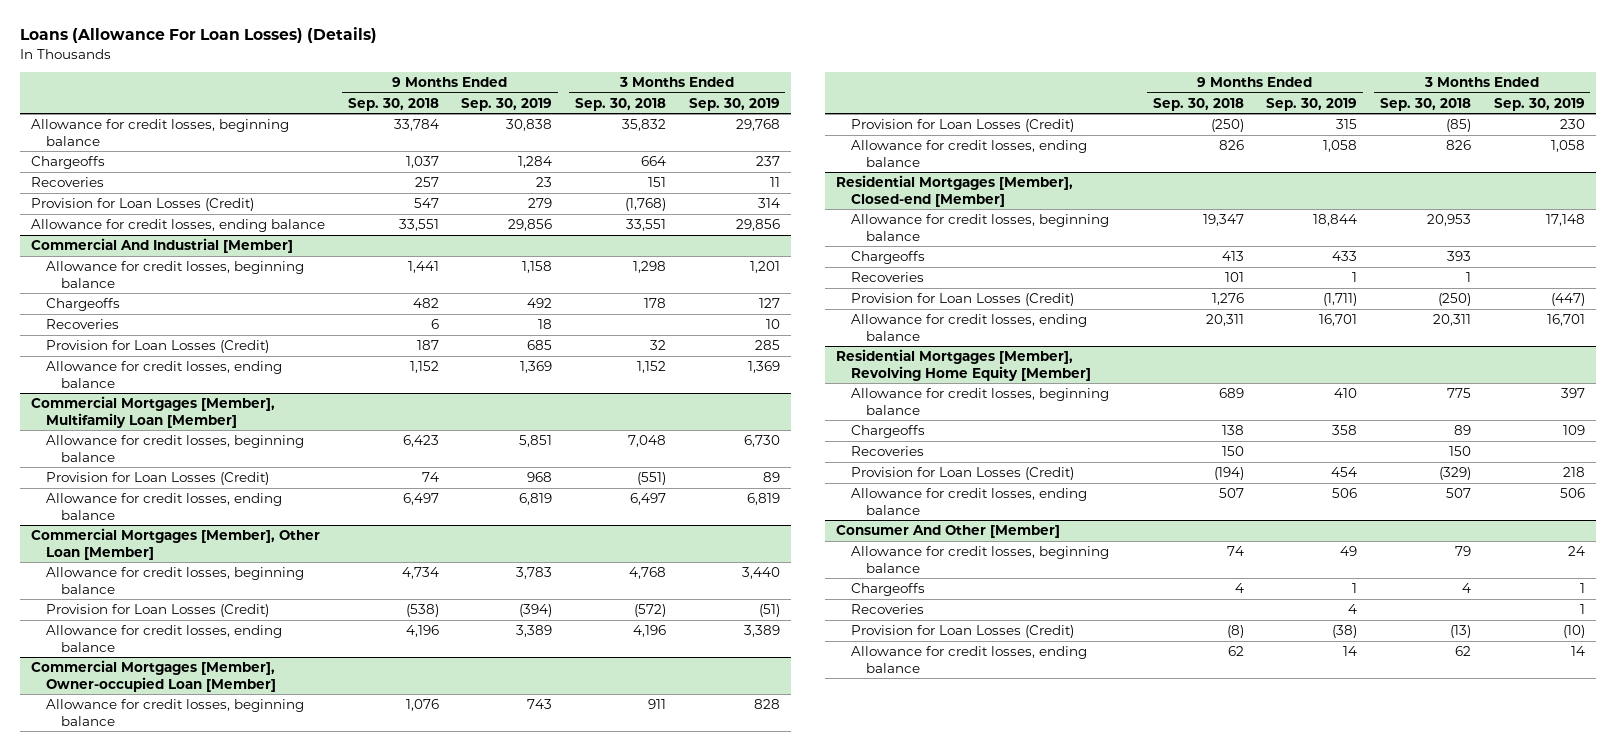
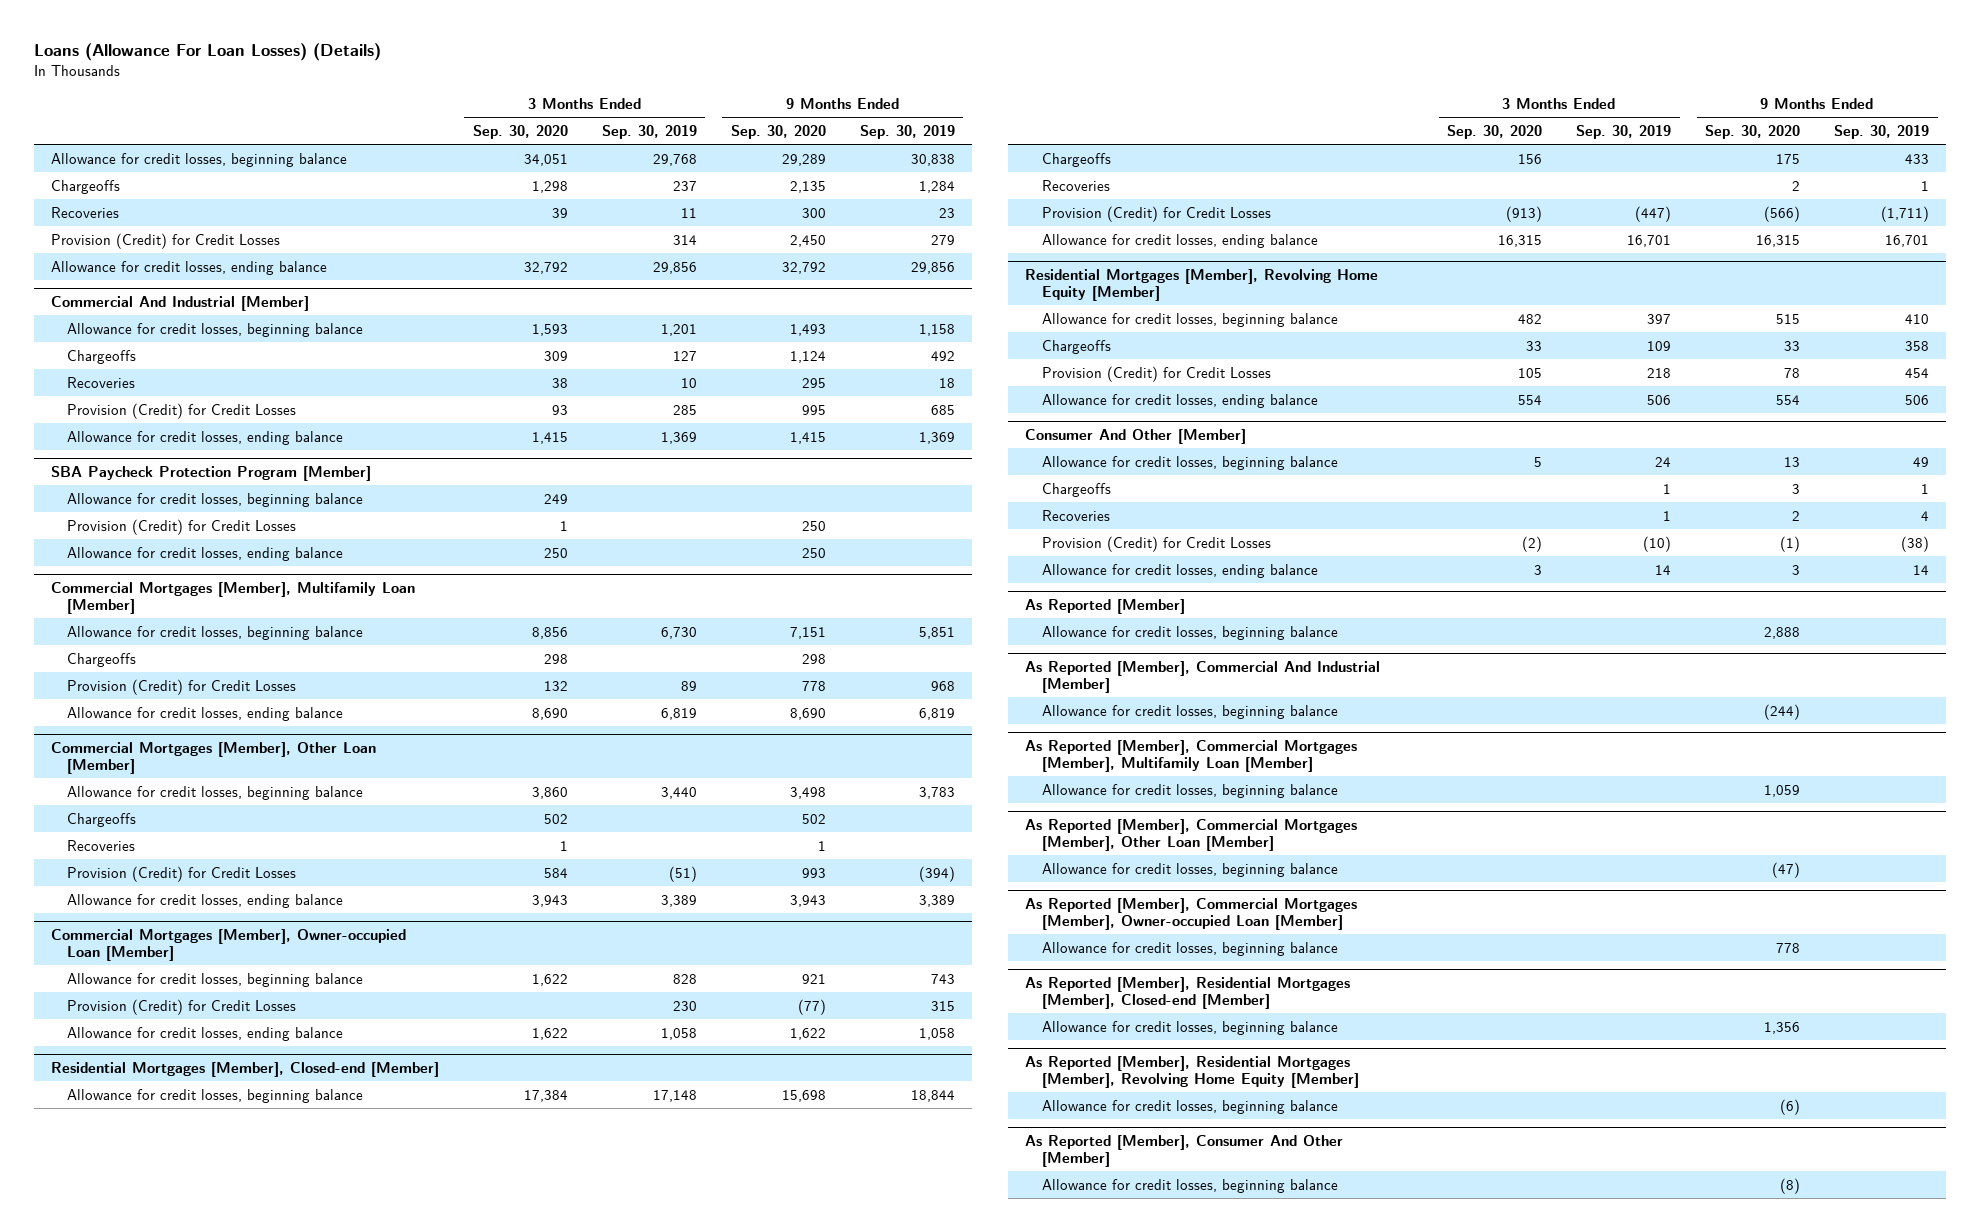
[347,97,439,111] Sep. 30, 2018 -> none
[575,97,667,111] Sep. 30, 2018 -> none
none -> [472,124,568,139] Sep. 30, 2020
none -> [730,124,826,139] Sep. 30, 2020
[31,198,255,212] Provision for Loan Losses (Credit) -> [50,232,280,249] Provision (Credit) for Credit Losses
[45,340,269,354] Provision for Loan Losses (Credit) -> [67,402,297,419] Provision (Credit) for Credit Losses
none -> [50,465,371,481] SBA Paycheck Protection Program [Member]
none -> [67,492,364,507] Allowance for credit losses, beginning balance
none -> [67,518,297,535] Provision (Credit) for Credit Losses
none -> [67,546,344,561] Allowance for credit losses, ending balance
none -> [67,652,137,667] Chargeoffs
[45,472,269,486] Provision for Loan Losses (Credit) -> [67,678,297,695] Provision (Credit) for Credit Losses
none -> [67,812,137,827] Chargeoffs
none -> [67,839,136,851] Recoveries
[45,604,269,618] Provision for Loan Losses (Credit) -> [67,865,297,882] Provision (Credit) for Credit Losses
[850,119,1074,133] Provision for Loan Losses (Credit) -> [67,998,297,1015] Provision (Credit) for Credit Losses
[850,293,1074,307] Provision for Loan Losses (Credit) -> [1041,205,1271,222] Provision (Credit) for Credit Losses
[850,446,924,457] Recoveries -> none
[850,467,1074,481] Provision for Loan Losses (Credit) -> [1041,365,1271,382] Provision (Credit) for Credit Losses
[850,625,1074,639] Provision for Loan Losses (Credit) -> [1041,535,1271,552] Provision (Credit) for Credit Losses
none -> [1025,598,1186,614] As Reported [Member]
none -> [1041,625,1338,640] Allowance for credit losses, beginning balance
none -> [1025,660,1381,693] As Reported [Member], Commercial And Industrial [Member]
none -> [1041,704,1338,719] Allowance for credit losses, beginning balance
none -> [1025,739,1358,772] As Reported [Member], Commercial Mortgages [Member], Multifamily Loan [Member]
none -> [1041,783,1338,798] Allowance for credit losses, beginning balance
none -> [1025,818,1358,851] As Reported [Member], Commercial Mortgages [Member], Other Loan [Member]
none -> [1041,862,1338,877] Allowance for credit losses, beginning balance
none -> [1025,897,1358,930] As Reported [Member], Commercial Mortgages [Member], Owner-occupied Loan [Member]
none -> [1041,941,1338,956] Allowance for credit losses, beginning balance
none -> [1025,976,1351,1009] As Reported [Member], Residential Mortgages [Member], Closed-end [Member]
none -> [1041,1020,1338,1035] Allowance for credit losses, beginning balance
none -> [1025,1055,1359,1088] As Reported [Member], Residential Mortgages [Member], Revolving Home Equity [Member]
none -> [1041,1099,1338,1114] Allowance for credit losses, beginning balance
none -> [1025,1134,1344,1167] As Reported [Member], Consumer And Other [Member]
none -> [1041,1178,1338,1193] Allowance for credit losses, beginning balance

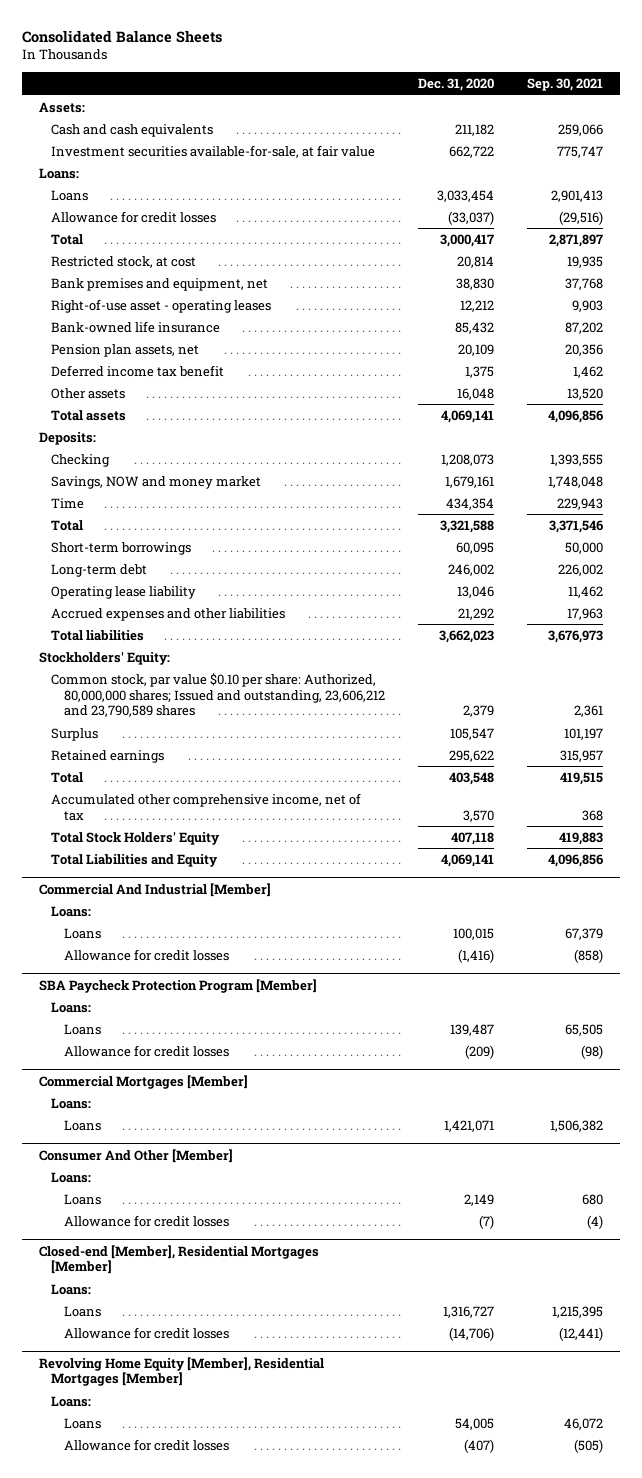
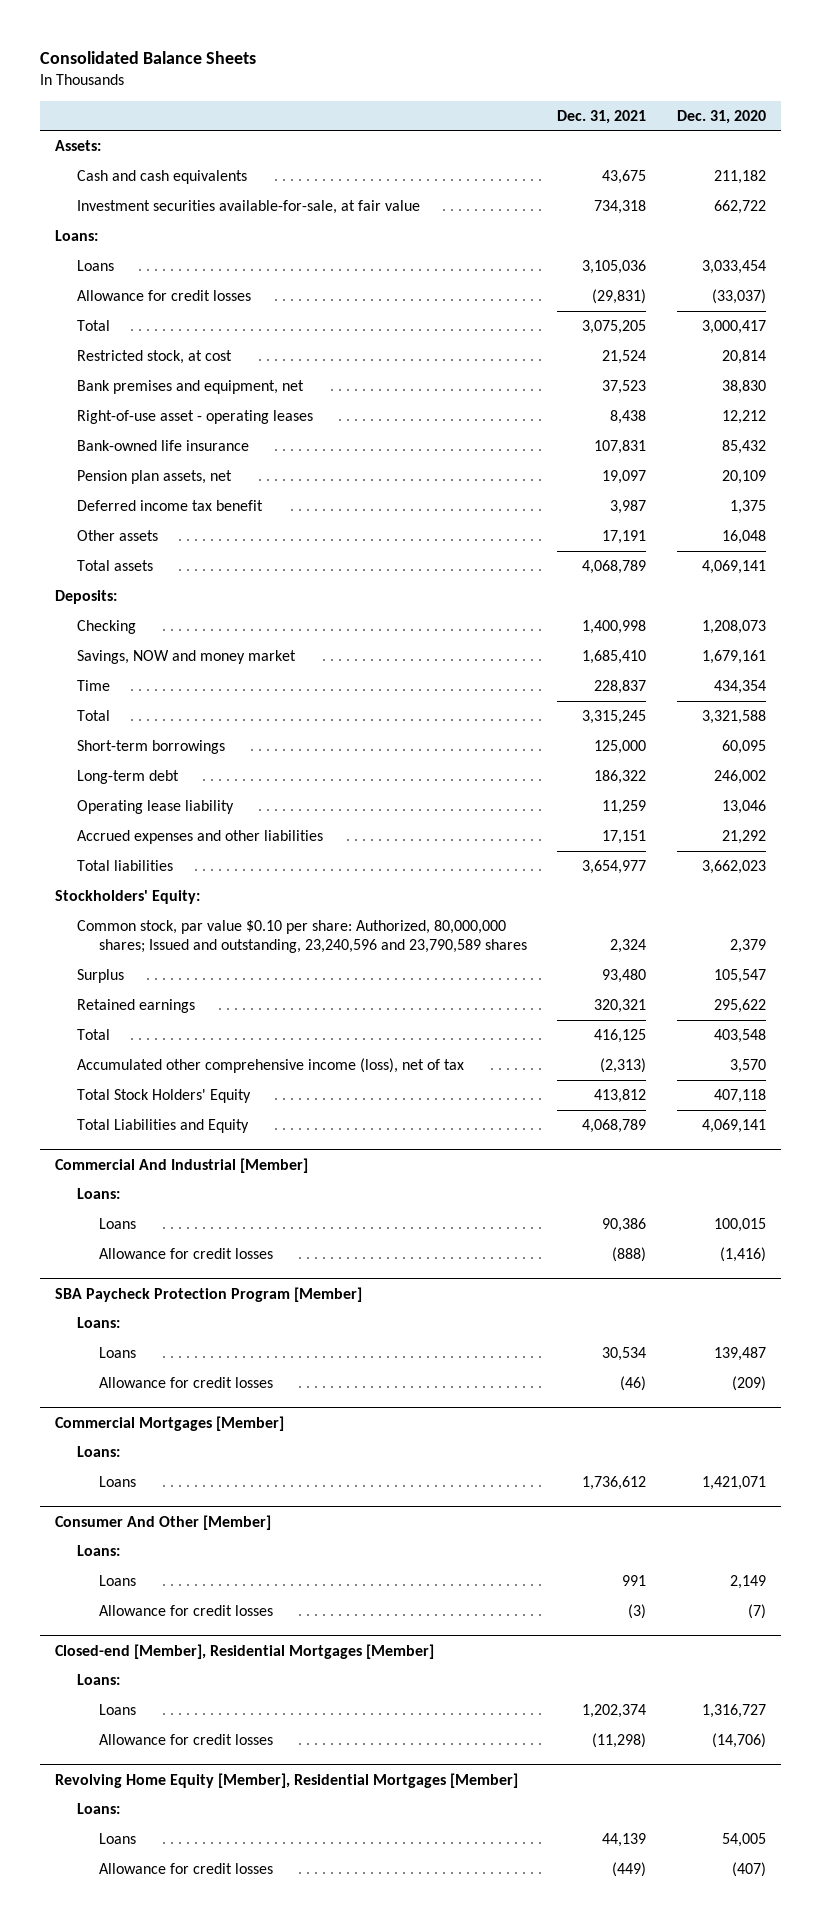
[527,77,604,91] Sep. 30, 2021 -> none
none -> [557,109,647,124] Dec. 31, 2021
[51,672,385,718] Common stock, par value $0.10 per share: Authorized, 80,000,000 shares; Issued and outstanding, 23,606,212 and 23,790,589 shares -> [76,919,527,954] Common stock, par value $0.10 per share: Authorized, 80,000,000 shares; Issued and outstanding, 23,240,596 and 23,790,589 shares
[51,792,362,821] Accumulated other comprehensive income, net of tax -> [76,1057,464,1073] Accumulated other comprehensive income (loss), net of tax

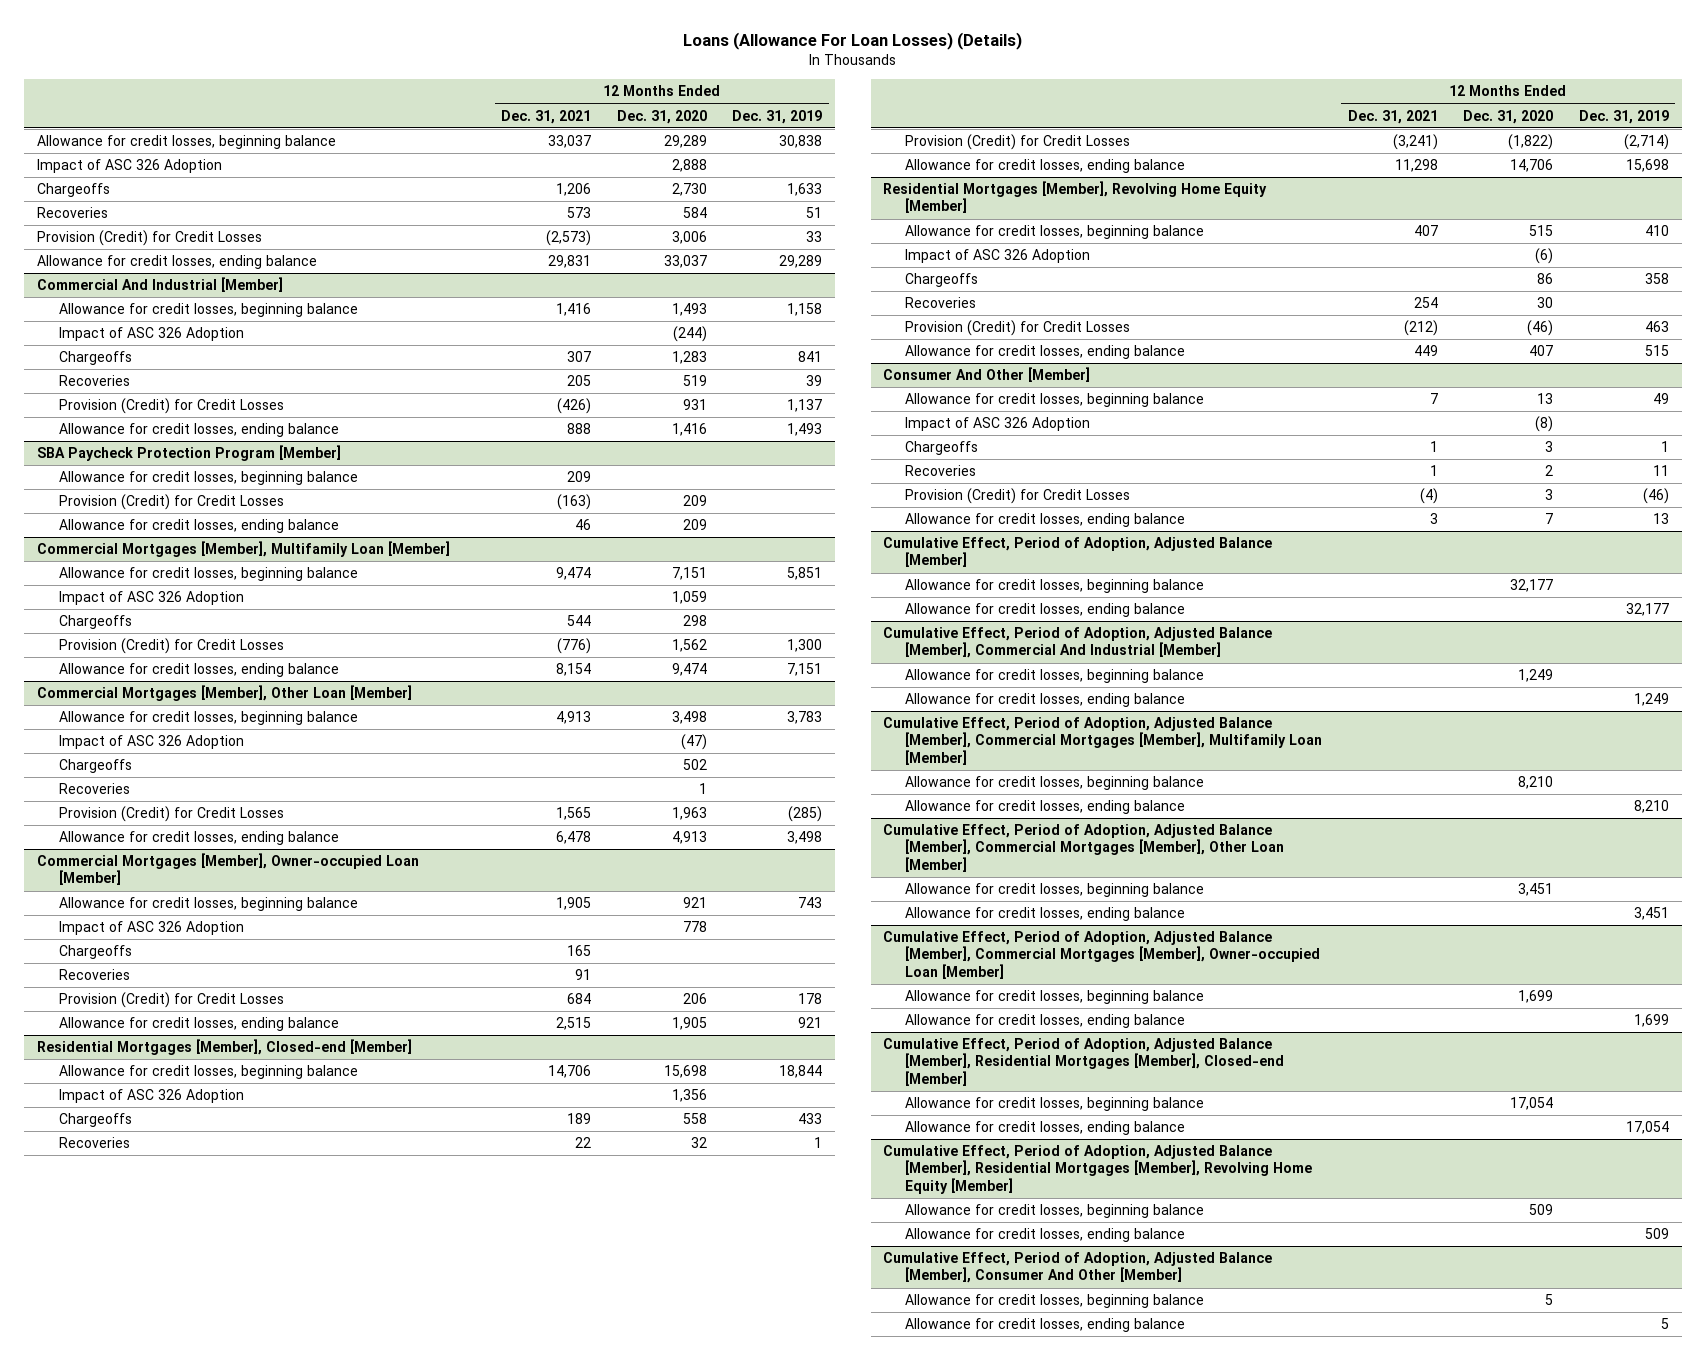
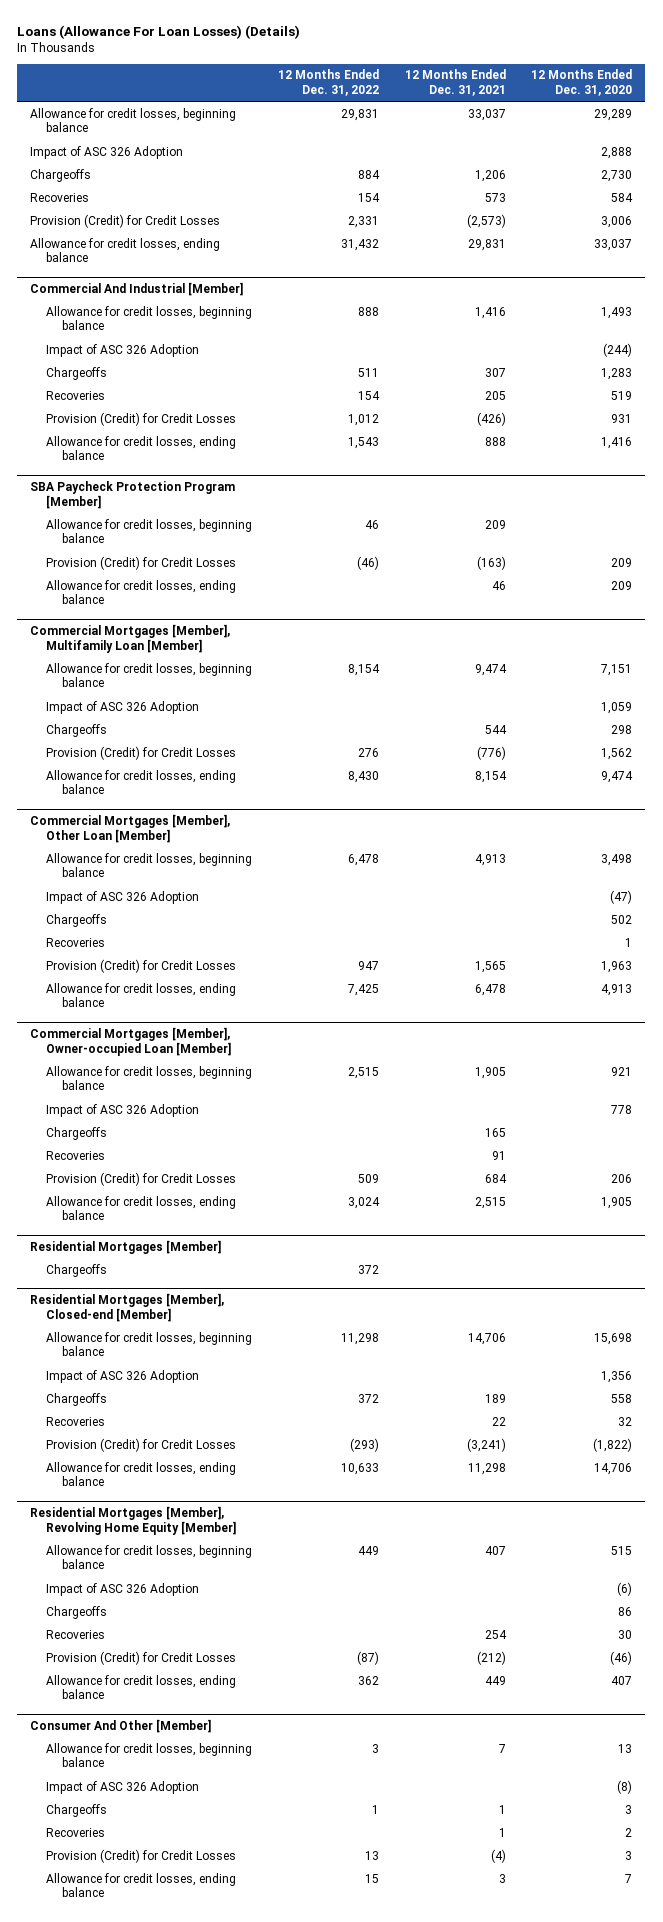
[732,109,823,124] Dec. 31, 2019 -> none
none -> [278,69,380,96] 12 Months Ended Dec. 31, 2022
none -> [30,1240,222,1255] Residential Mortgages [Member]
none -> [46,1263,108,1277] Chargeoffs
[883,537,1273,568] Cumulative Effect, Period of Adoption, Adjusted Balance [Member] -> none
[905,579,1205,594] Allowance for credit losses, beginning balance -> none
[905,603,1186,618] Allowance for credit losses, ending balance -> none
[883,627,1273,659] Cumulative Effect, Period of Adoption, Adjusted Balance [Member], Commercial And Industrial [Member] -> none
[905,669,1205,684] Allowance for credit losses, beginning balance -> none
[905,693,1186,708] Allowance for credit losses, ending balance -> none
[883,717,1323,765] Cumulative Effect, Period of Adoption, Adjusted Balance [Member], Commercial Mortgages [Member], Multifamily Loan [Member] -> none
[905,776,1205,791] Allowance for credit losses, beginning balance -> none
[905,800,1186,815] Allowance for credit losses, ending balance -> none
[883,824,1285,872] Cumulative Effect, Period of Adoption, Adjusted Balance [Member], Commercial Mortgages [Member], Other Loan [Member] -> none
[905,883,1205,898] Allowance for credit losses, beginning balance -> none
[905,907,1186,922] Allowance for credit losses, ending balance -> none
[883,931,1321,979] Cumulative Effect, Period of Adoption, Adjusted Balance [Member], Commercial Mortgages [Member], Owner-occupied Loan [Member] -> none
[905,990,1205,1005] Allowance for credit losses, beginning balance -> none
[905,1014,1186,1029] Allowance for credit losses, ending balance -> none
[883,1038,1285,1086] Cumulative Effect, Period of Adoption, Adjusted Balance [Member], Residential Mortgages [Member], Closed-end [Member] -> none
[905,1097,1205,1112] Allowance for credit losses, beginning balance -> none
[905,1121,1186,1136] Allowance for credit losses, ending balance -> none
[883,1145,1313,1194] Cumulative Effect, Period of Adoption, Adjusted Balance [Member], Residential Mortgages [Member], Revolving Home Equity [Member] -> none
[905,1204,1205,1219] Allowance for credit losses, beginning balance -> none
[905,1228,1186,1243] Allowance for credit losses, ending balance -> none
[883,1252,1273,1284] Cumulative Effect, Period of Adoption, Adjusted Balance [Member], Consumer And Other [Member] -> none
[905,1294,1205,1309] Allowance for credit losses, beginning balance -> none
[905,1318,1186,1333] Allowance for credit losses, ending balance -> none

